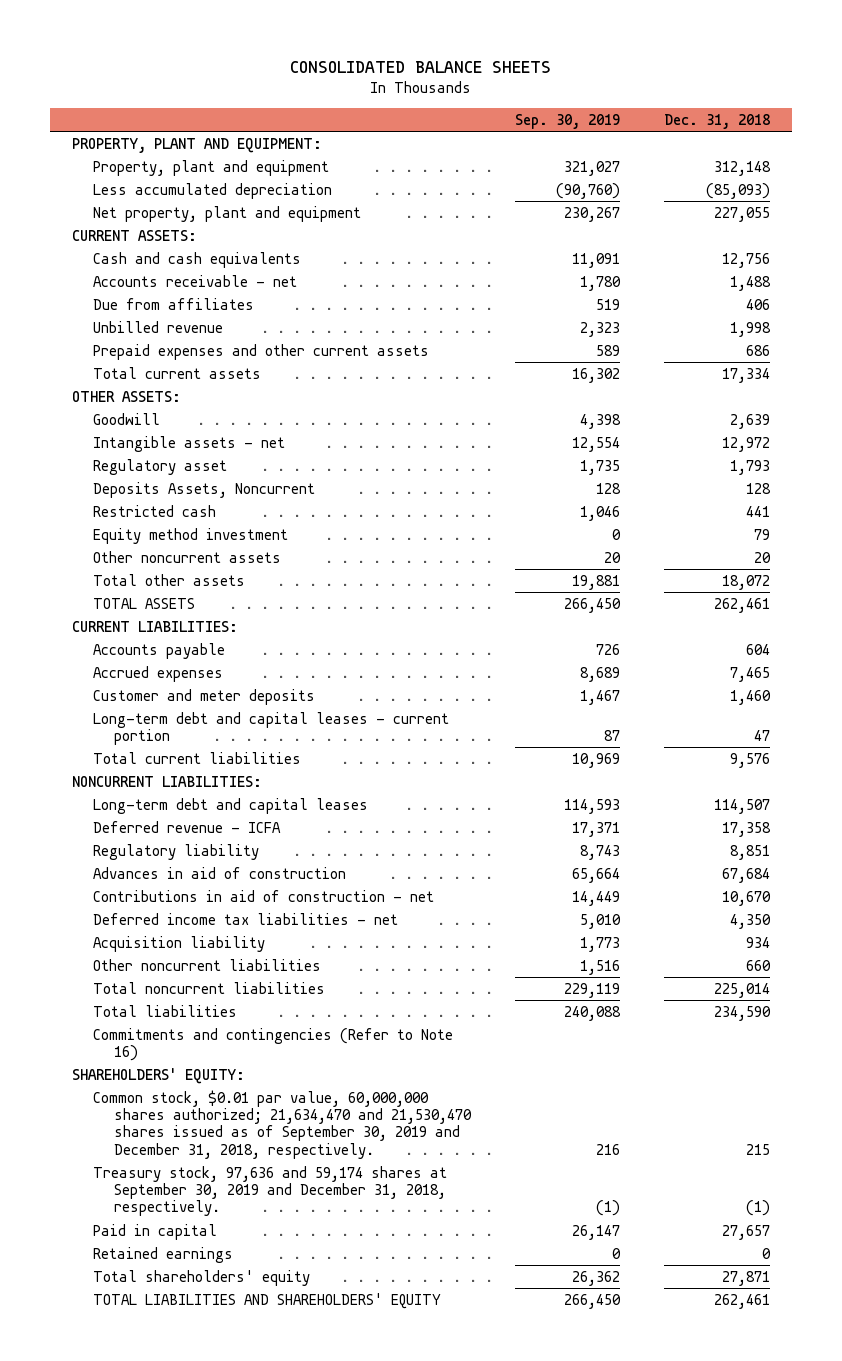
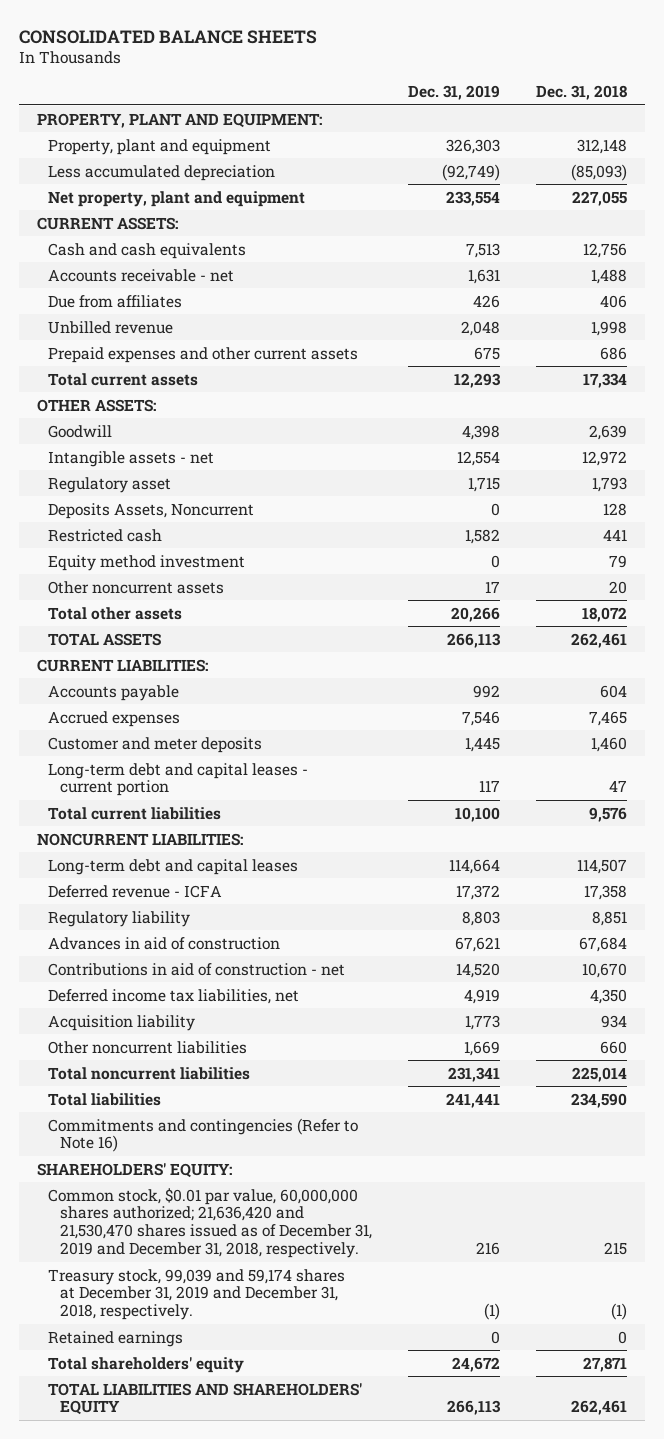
[514,113,620,129] Sep. 30, 2019 -> none
none -> [408,85,501,101] Dec. 31, 2019
[92,912,398,925] Deferred income tax liabilities - net -> [48,988,300,1004] Deferred income tax liabilities, net
[92,1223,217,1240] Paid in capital -> none
[92,1089,472,1159] Common stock, $0.01 par value, 60,000,000 shares authorized; 21,634,470 and 21,530,470 shares issued as of September 30, 2019 and December 31, 2018, respectively. -> [48,1187,373,1259] Common stock, $0.01 par value, 60,000,000 shares authorized; 21,636,420 and 21,530,470 shares issued as of December 31, 2019 and December 31, 2018, respectively.
[92,1165,447,1217] Treasury stock, 97,636 and 59,174 shares at September 30, 2019 and December 31, 2018, respectively. -> [48,1268,346,1321] Treasury stock, 99,039 and 59,174 shares at December 31, 2019 and December 31, 2018, respectively.

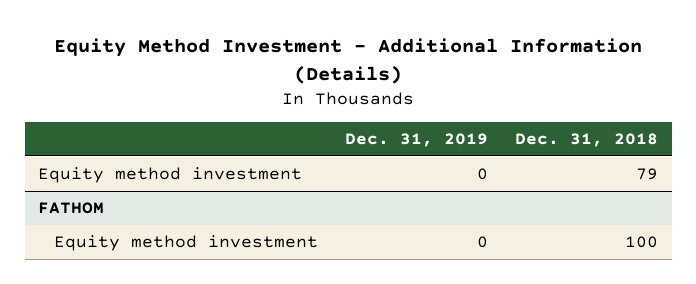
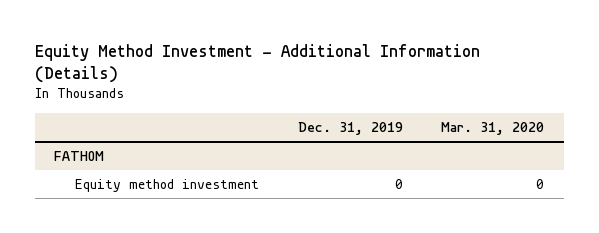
[515,133,659,148] Dec. 31, 2018 -> none
none -> [441,121,545,135] Mar. 31, 2020
[38,167,303,184] Equity method investment -> none

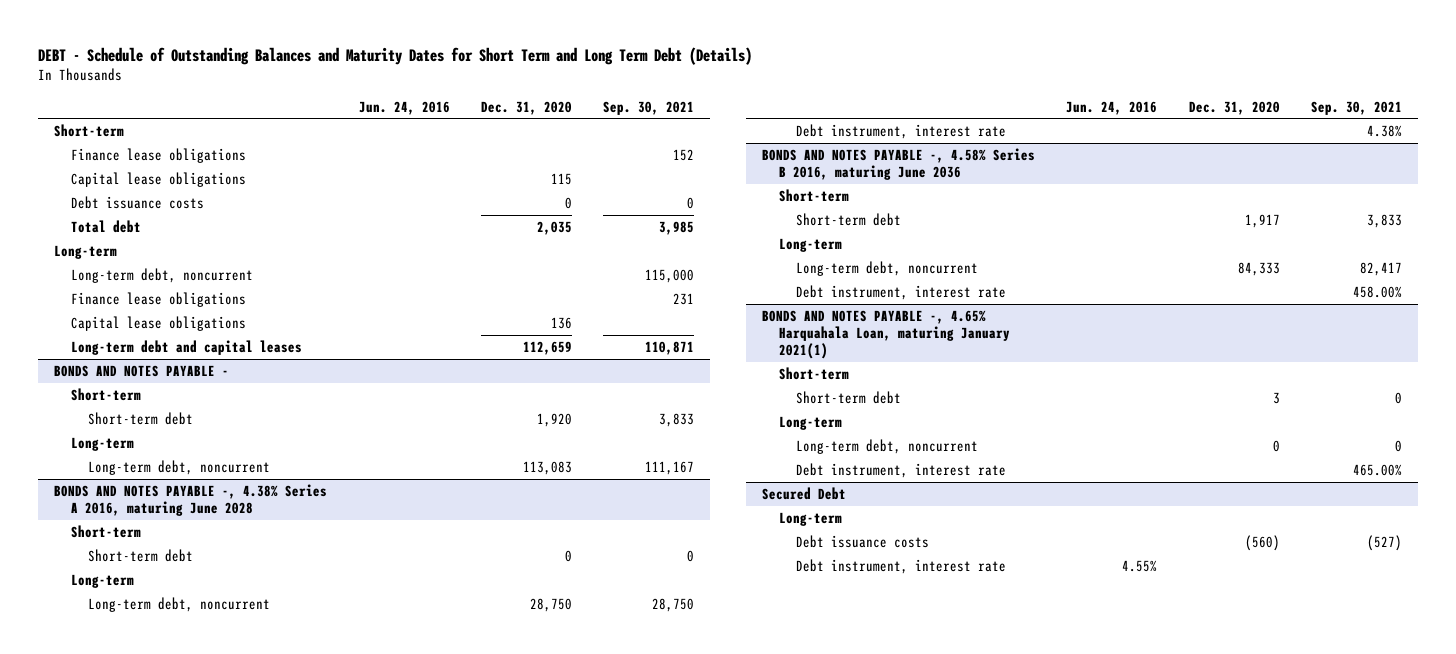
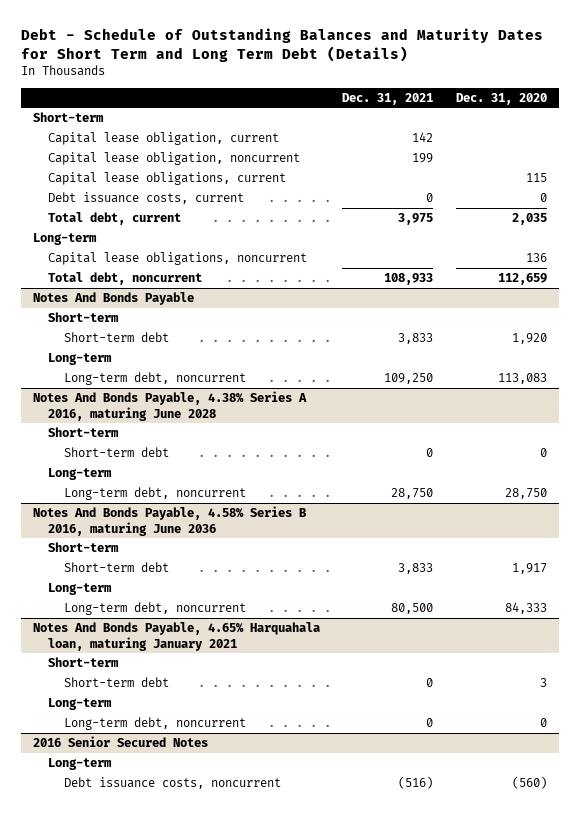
[38,46,753,65] DEBT - Schedule of Outstanding Balances and Maturity Dates for Short Term and Long Term Debt (Details) -> [21,28,544,62] Debt - Schedule of Outstanding Balances and Maturity Dates for Short Term and Long Term Debt (Details)
[358,100,450,115] Jun. 24, 2016 -> none
[603,100,695,115] Sep. 30, 2021 -> none
none -> [342,92,434,105] Dec. 31, 2021
[71,147,247,163] Finance lease obligations -> [48,132,280,146] Capital lease obligation, current
none -> [48,152,301,166] Capital lease obligation, noncurrent
[71,171,247,187] Capital lease obligations -> [48,172,287,186] Capital lease obligations, current
[71,195,205,209] Debt issuance costs -> [48,192,245,205] Debt issuance costs, current
[71,219,142,233] Total debt -> [48,212,182,226] Total debt, current
[71,267,254,283] Long-term debt, noncurrent -> none
[71,291,247,307] Finance lease obligations -> none
[71,315,247,331] Capital lease obligations -> [48,252,308,266] Capital lease obligations, noncurrent
[71,339,303,355] Long-term debt and capital leases -> [48,272,203,286] Total debt, noncurrent
[54,364,230,377] BONDS AND NOTES PAYABLE - -> [32,292,194,306] Notes And Bonds Payable
[54,483,328,517] BONDS AND NOTES PAYABLE -, 4.38% Series A 2016, maturing June 2028 -> [32,391,307,421] Notes And Bonds Payable, 4.38% Series A 2016, maturing June 2028
[795,123,1006,139] Debt instrument, interest rate -> none
[761,147,1035,181] BONDS AND NOTES PAYABLE -, 4.58% Series B 2016, maturing June 2036 -> [32,506,307,536] Notes And Bonds Payable, 4.58% Series B 2016, maturing June 2036
[795,284,1006,300] Debt instrument, interest rate -> none
[761,309,1010,360] BONDS AND NOTES PAYABLE -, 4.65% Harquahala Loan, maturing January 2021(1) -> [32,622,320,651] Notes And Bonds Payable, 4.65% Harquahala loan, maturing January 2021
[795,462,1006,478] Debt instrument, interest rate -> none
[761,486,846,500] Secured Debt -> [32,736,208,748] 2016 Senior Secured Notes
[795,558,1006,574] Debt instrument, interest rate -> none
[795,534,929,548] Debt issuance costs -> [64,777,282,790] Debt issuance costs, noncurrent

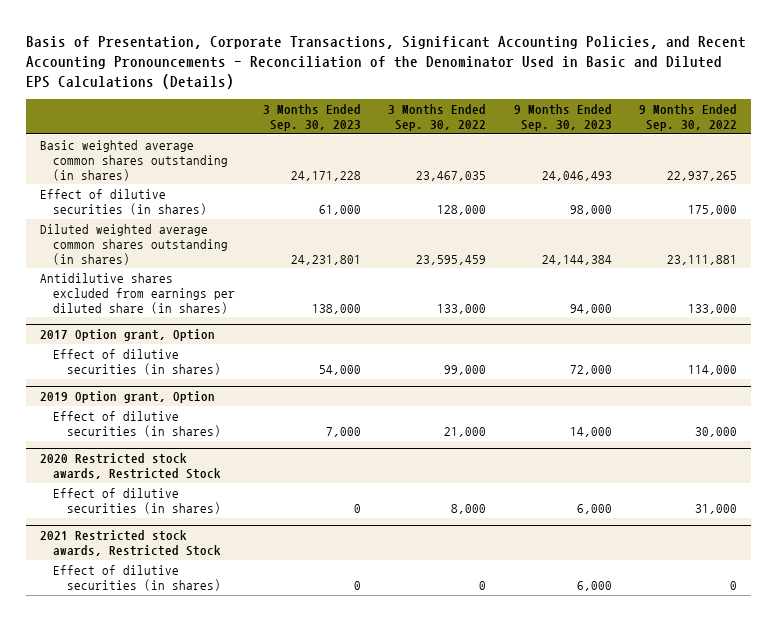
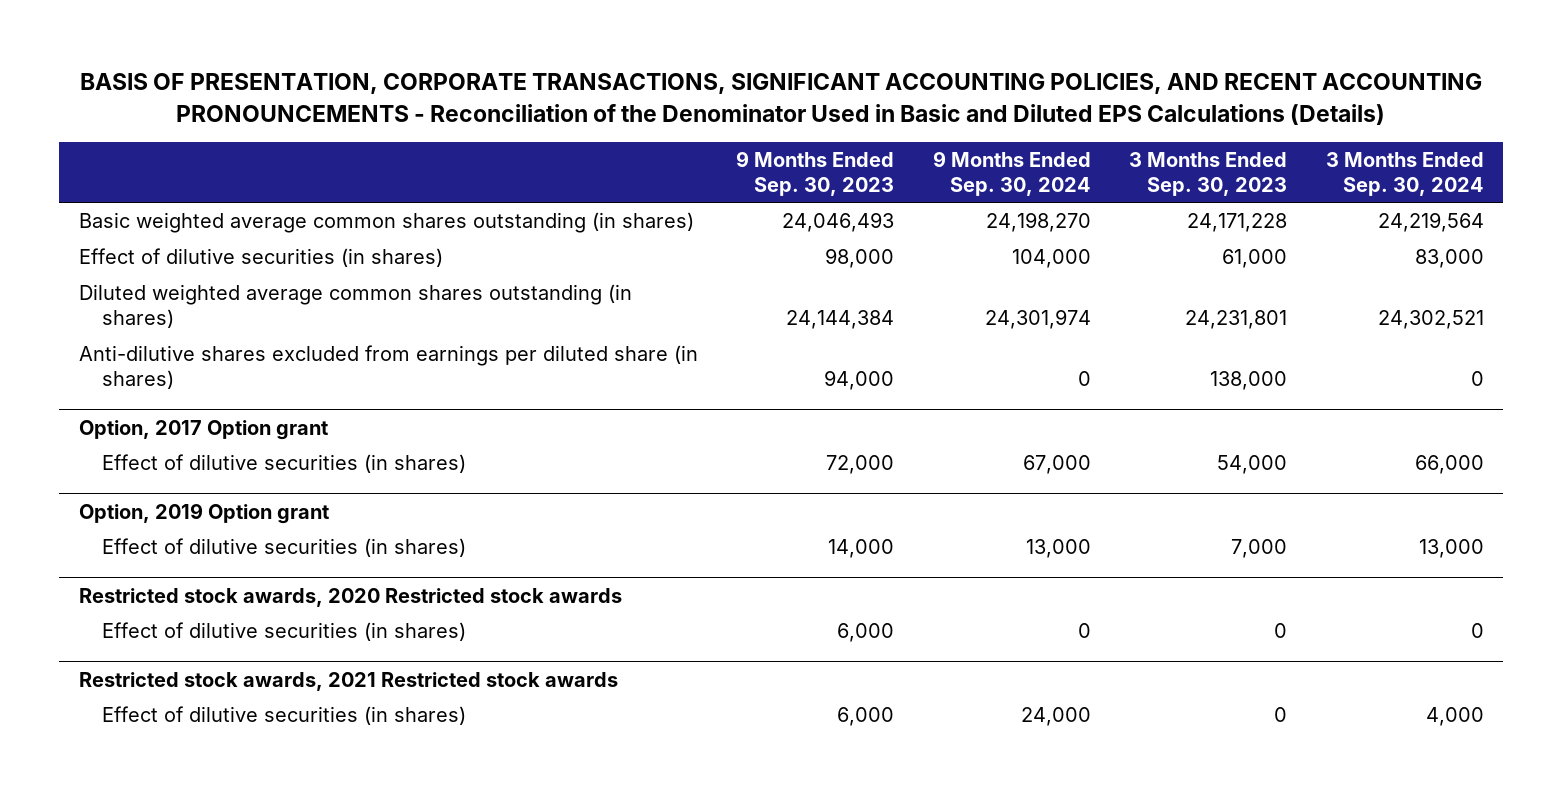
[26,36,747,90] Basis of Presentation, Corporate Transactions, Significant Accounting Policies, and Recent Accounting Pronouncements - Reconciliation of the Denominator Used in Basic and Diluted EPS Calculations (Details) -> [80,73,1483,125] BASIS OF PRESENTATION, CORPORATE TRANSACTIONS, SIGNIFICANT ACCOUNTING POLICIES, AND RECENT ACCOUNTING PRONOUNCEMENTS - Reconciliation of the Denominator Used in Basic and Diluted EPS Calculations (Details)
[388,104,487,132] 3 Months Ended Sep. 30, 2022 -> none
[638,104,737,132] 9 Months Ended Sep. 30, 2022 -> none
none -> [932,150,1091,196] 9 Months Ended Sep. 30, 2024
none -> [1326,151,1485,196] 3 Months Ended Sep. 30, 2024
[40,272,236,314] Antidilutive shares excluded from earnings per diluted share (in shares) -> [78,345,698,390] Anti-dilutive shares excluded from earnings per diluted share (in shares)
[40,329,216,342] 2017 Option grant, Option -> [78,419,328,440] Option, 2017 Option grant
[40,391,216,404] 2019 Option grant, Option -> [78,502,329,524] Option, 2019 Option grant
[40,453,222,480] 2020 Restricted stock awards, Restricted Stock -> [78,587,622,607] Restricted stock awards, 2020 Restricted stock awards
[40,530,222,557] 2021 Restricted stock awards, Restricted Stock -> [78,671,618,691] Restricted stock awards, 2021 Restricted stock awards

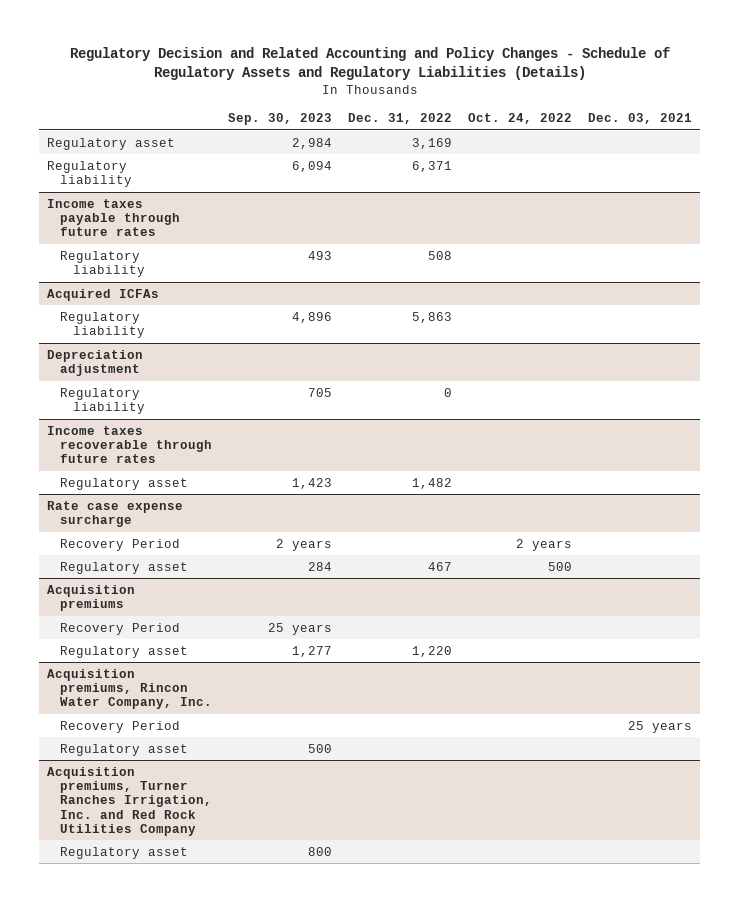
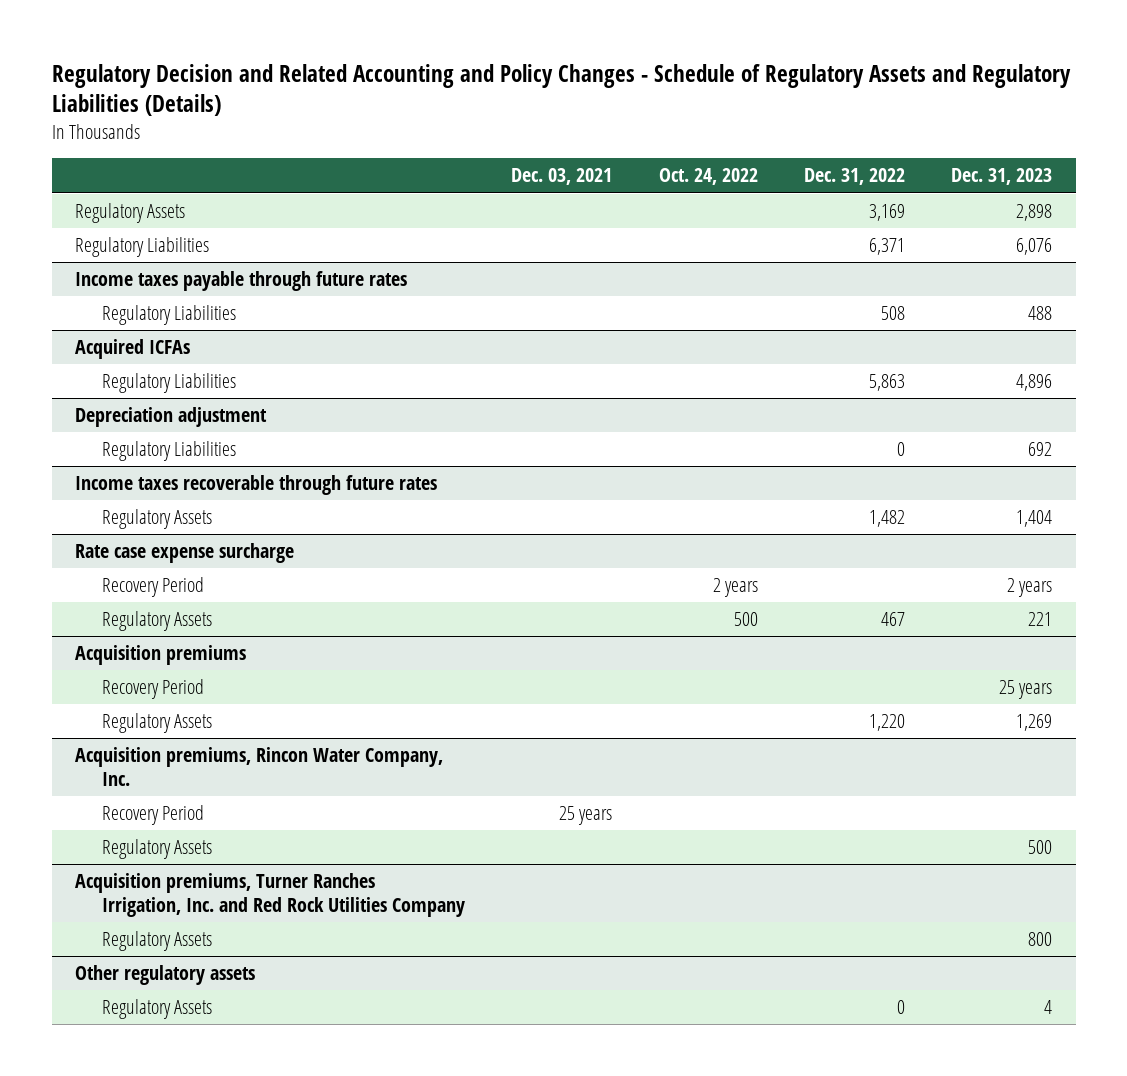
[228,113,333,126] Sep. 30, 2023 -> none
none -> [951,168,1053,186] Dec. 31, 2023
[47,137,176,150] Regulatory asset -> [74,203,185,224] Regulatory Assets
[47,160,132,188] Regulatory liability -> [74,237,209,258] Regulatory Liabilities
[59,250,145,278] Regulatory liability -> [102,305,237,326] Regulatory Liabilities
[59,311,145,339] Regulatory liability -> [102,373,237,394] Regulatory Liabilities
[59,387,145,415] Regulatory liability -> [102,441,237,462] Regulatory Liabilities
[59,477,188,490] Regulatory asset -> [102,509,213,530] Regulatory Assets
[59,561,188,574] Regulatory asset -> [102,611,213,632] Regulatory Assets
[59,645,188,658] Regulatory asset -> [102,713,213,734] Regulatory Assets
[59,743,188,756] Regulatory asset -> [102,839,213,860] Regulatory Assets
[59,846,188,859] Regulatory asset -> [102,931,213,952] Regulatory Assets
none -> [74,965,255,986] Other regulatory assets
none -> [102,999,213,1020] Regulatory Assets

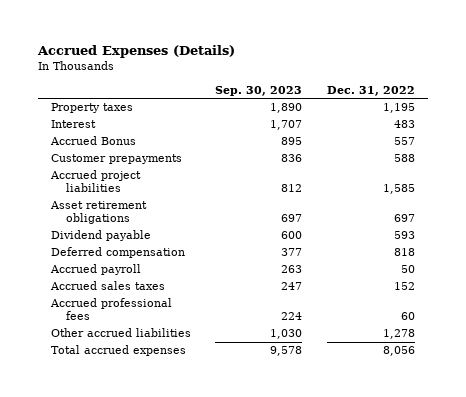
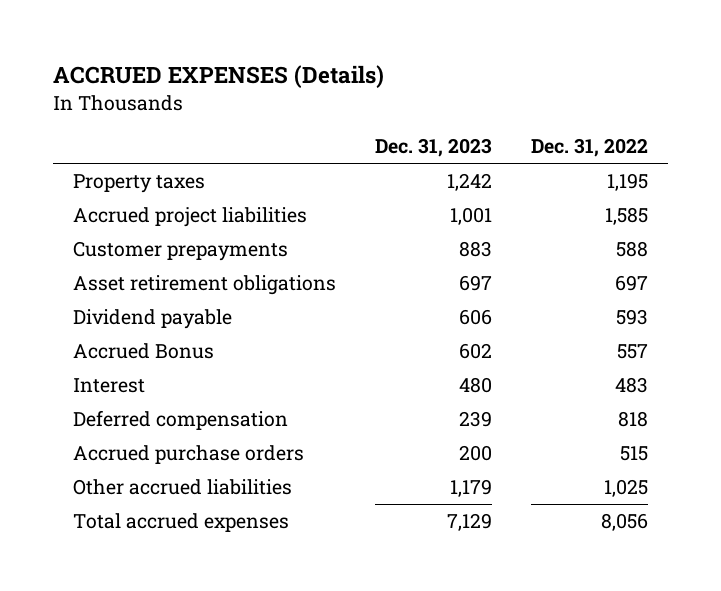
[37,45,236,59] Accrued Expenses (Details) -> [53,65,385,89] ACCRUED EXPENSES (Details)
[215,85,303,96] Sep. 30, 2023 -> none
none -> [374,138,492,158] Dec. 31, 2023
[50,154,182,165] Customer prepayments -> [72,241,288,262] Customer prepayments
[49,136,136,146] Accrued Bonus -> [72,343,214,360] Accrued Bonus
[50,120,96,129] Interest -> [72,378,145,394] Interest
[49,264,141,276] Accrued payroll -> none
[49,281,165,291] Accrued sales taxes -> none
[49,298,172,321] Accrued professional fees -> none
none -> [72,445,304,465] Accrued purchase orders
[383,329,416,340] 1,278 -> [603,479,648,498] 1,025

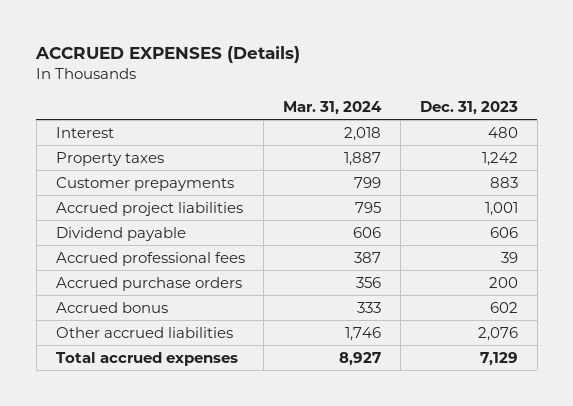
[530,138,648,158] Dec. 31, 2022 -> none
none -> [283,100,383,115] Mar. 31, 2024
[72,378,145,394] Interest -> [55,126,114,138] Interest
[72,275,336,296] Asset retirement obligations -> none
[72,207,307,228] Accrued project liabilities -> [55,201,243,216] Accrued project liabilities
[72,343,214,360] Accrued Bonus -> none
[72,410,288,431] Deferred compensation -> none
none -> [55,251,245,266] Accrued professional fees
none -> [55,301,168,313] Accrued bonus
[449,479,492,498] 1,179 -> [477,326,518,341] 2,076

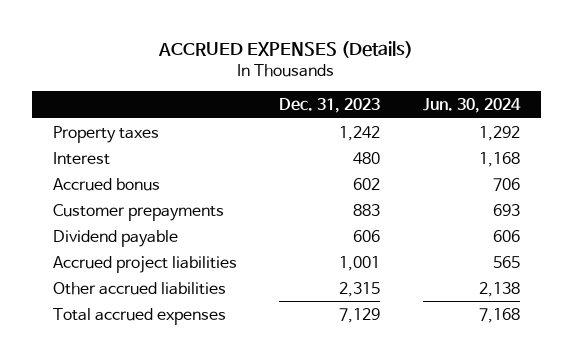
[283,100,383,115] Mar. 31, 2024 -> none
none -> [422,98,521,114] Jun. 30, 2024
[55,126,114,138] Interest -> [52,151,110,165] Interest
[55,301,168,313] Accrued bonus -> [52,177,160,191] Accrued bonus
[55,251,245,266] Accrued professional fees -> none
[55,276,242,291] Accrued purchase orders -> none
[55,201,243,216] Accrued project liabilities -> [52,255,237,273] Accrued project liabilities
[477,326,518,341] 2,076 -> [339,281,381,297] 2,315

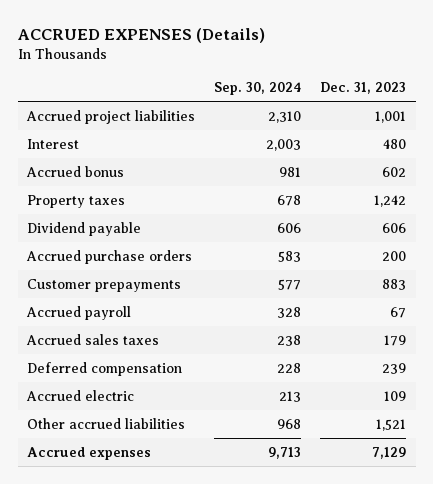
[422,98,521,114] Jun. 30, 2024 -> none
none -> [214,82,302,96] Sep. 30, 2024
[52,255,237,273] Accrued project liabilities -> [26,109,196,124] Accrued project liabilities
[52,125,159,143] Property taxes -> [27,194,126,208] Property taxes
none -> [26,249,193,264] Accrued purchase orders
[52,203,224,221] Customer prepayments -> [27,278,182,292] Customer prepayments
none -> [26,305,132,320] Accrued payroll
none -> [26,333,160,345] Accrued sales taxes
none -> [27,361,183,376] Deferred compensation
none -> [26,389,135,401] Accrued electric
[339,281,381,297] 2,315 -> [376,418,407,431] 1,521
[52,307,226,325] Total accrued expenses -> [27,446,152,460] Accrued expenses

